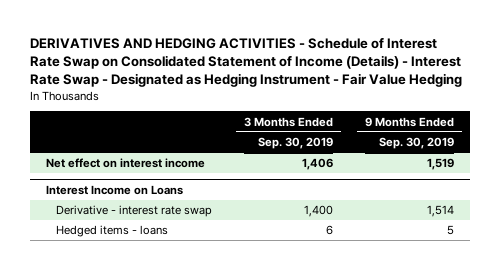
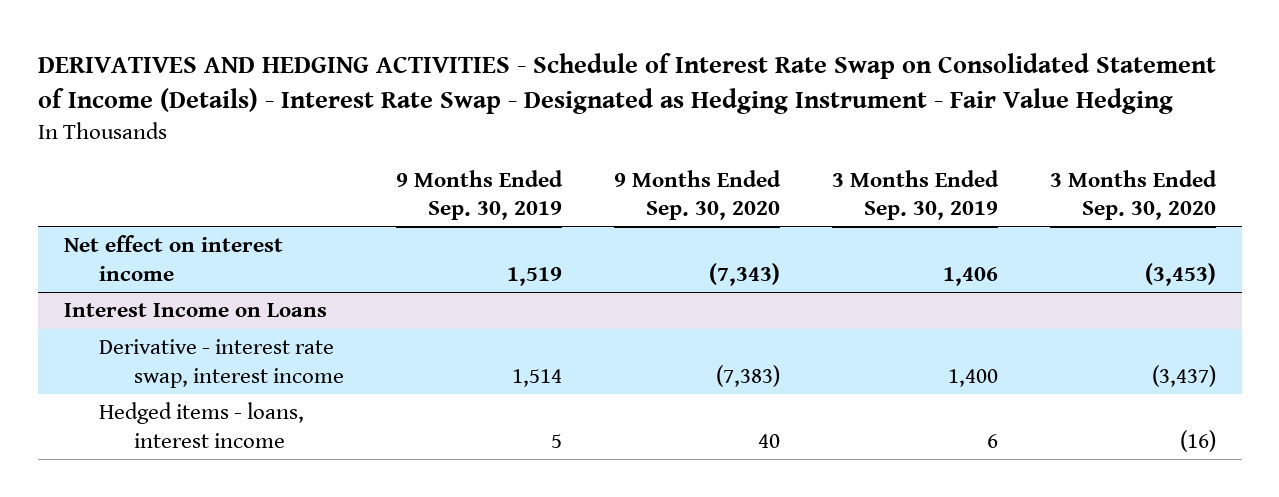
none -> [613,169,781,220] 9 Months Ended Sep. 30, 2020
none -> [1049,169,1217,220] 3 Months Ended Sep. 30, 2020
[56,205,213,218] Derivative - interest rate swap -> [98,339,344,388] Derivative - interest rate swap, interest income
[56,225,169,238] Hedged items - loans -> [98,402,304,448] Hedged items - loans, interest income

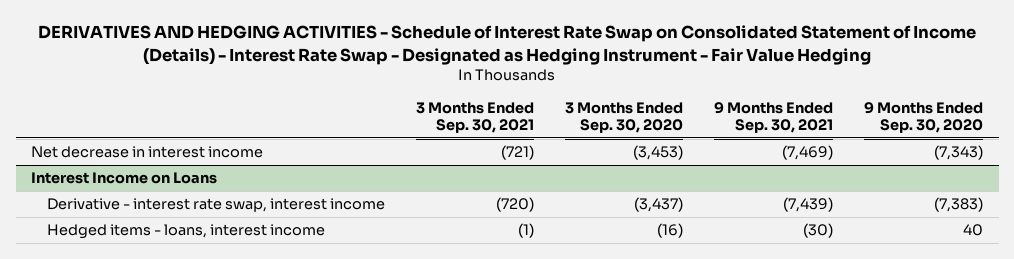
[395,169,563,220] 9 Months Ended Sep. 30, 2019 -> none
[831,169,999,220] 3 Months Ended Sep. 30, 2019 -> none
none -> [416,102,535,134] 3 Months Ended Sep. 30, 2021
none -> [714,102,834,134] 9 Months Ended Sep. 30, 2021
[63,235,283,281] Net effect on interest income -> [31,146,264,159] Net decrease in interest income

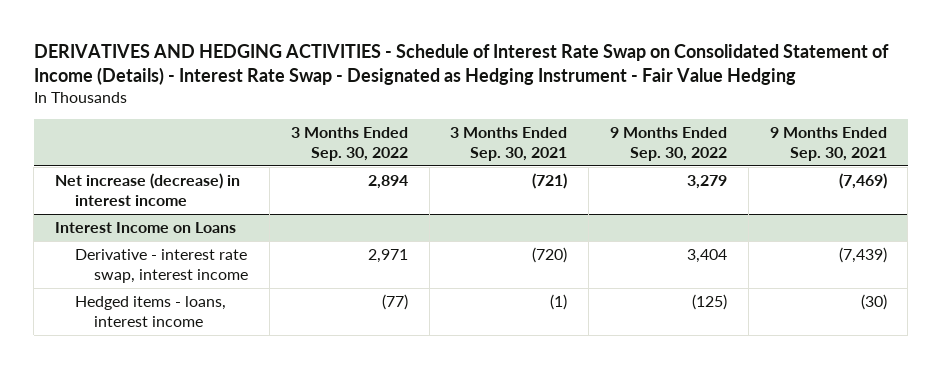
[565,102,684,134] 3 Months Ended Sep. 30, 2020 -> none
[864,102,984,134] 9 Months Ended Sep. 30, 2020 -> none
none -> [290,126,408,161] 3 Months Ended Sep. 30, 2022
none -> [610,126,728,161] 9 Months Ended Sep. 30, 2022
[31,146,264,159] Net decrease in interest income -> [55,172,241,206] Net increase (decrease) in interest income

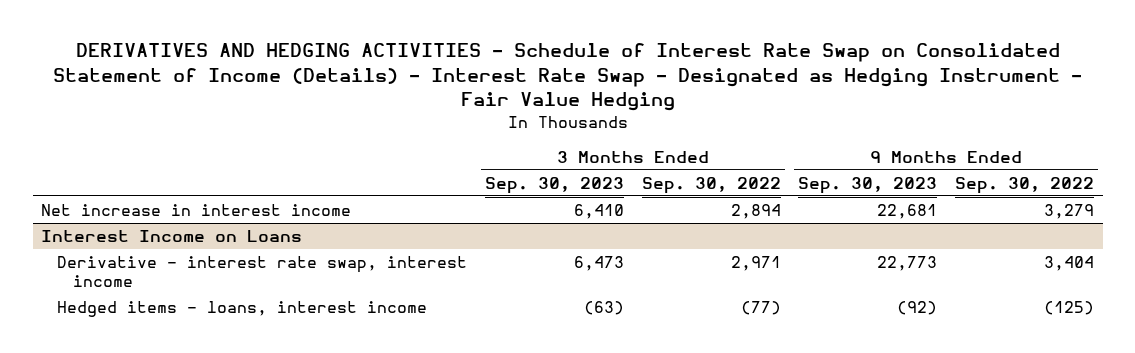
[450,126,568,161] 3 Months Ended Sep. 30, 2021 -> none
[769,126,887,161] 9 Months Ended Sep. 30, 2021 -> none
none -> [484,176,624,194] Sep. 30, 2023
none -> [798,176,938,194] Sep. 30, 2023
[55,172,241,206] Net increase (decrease) in interest income -> [41,204,352,217] Net increase in interest income

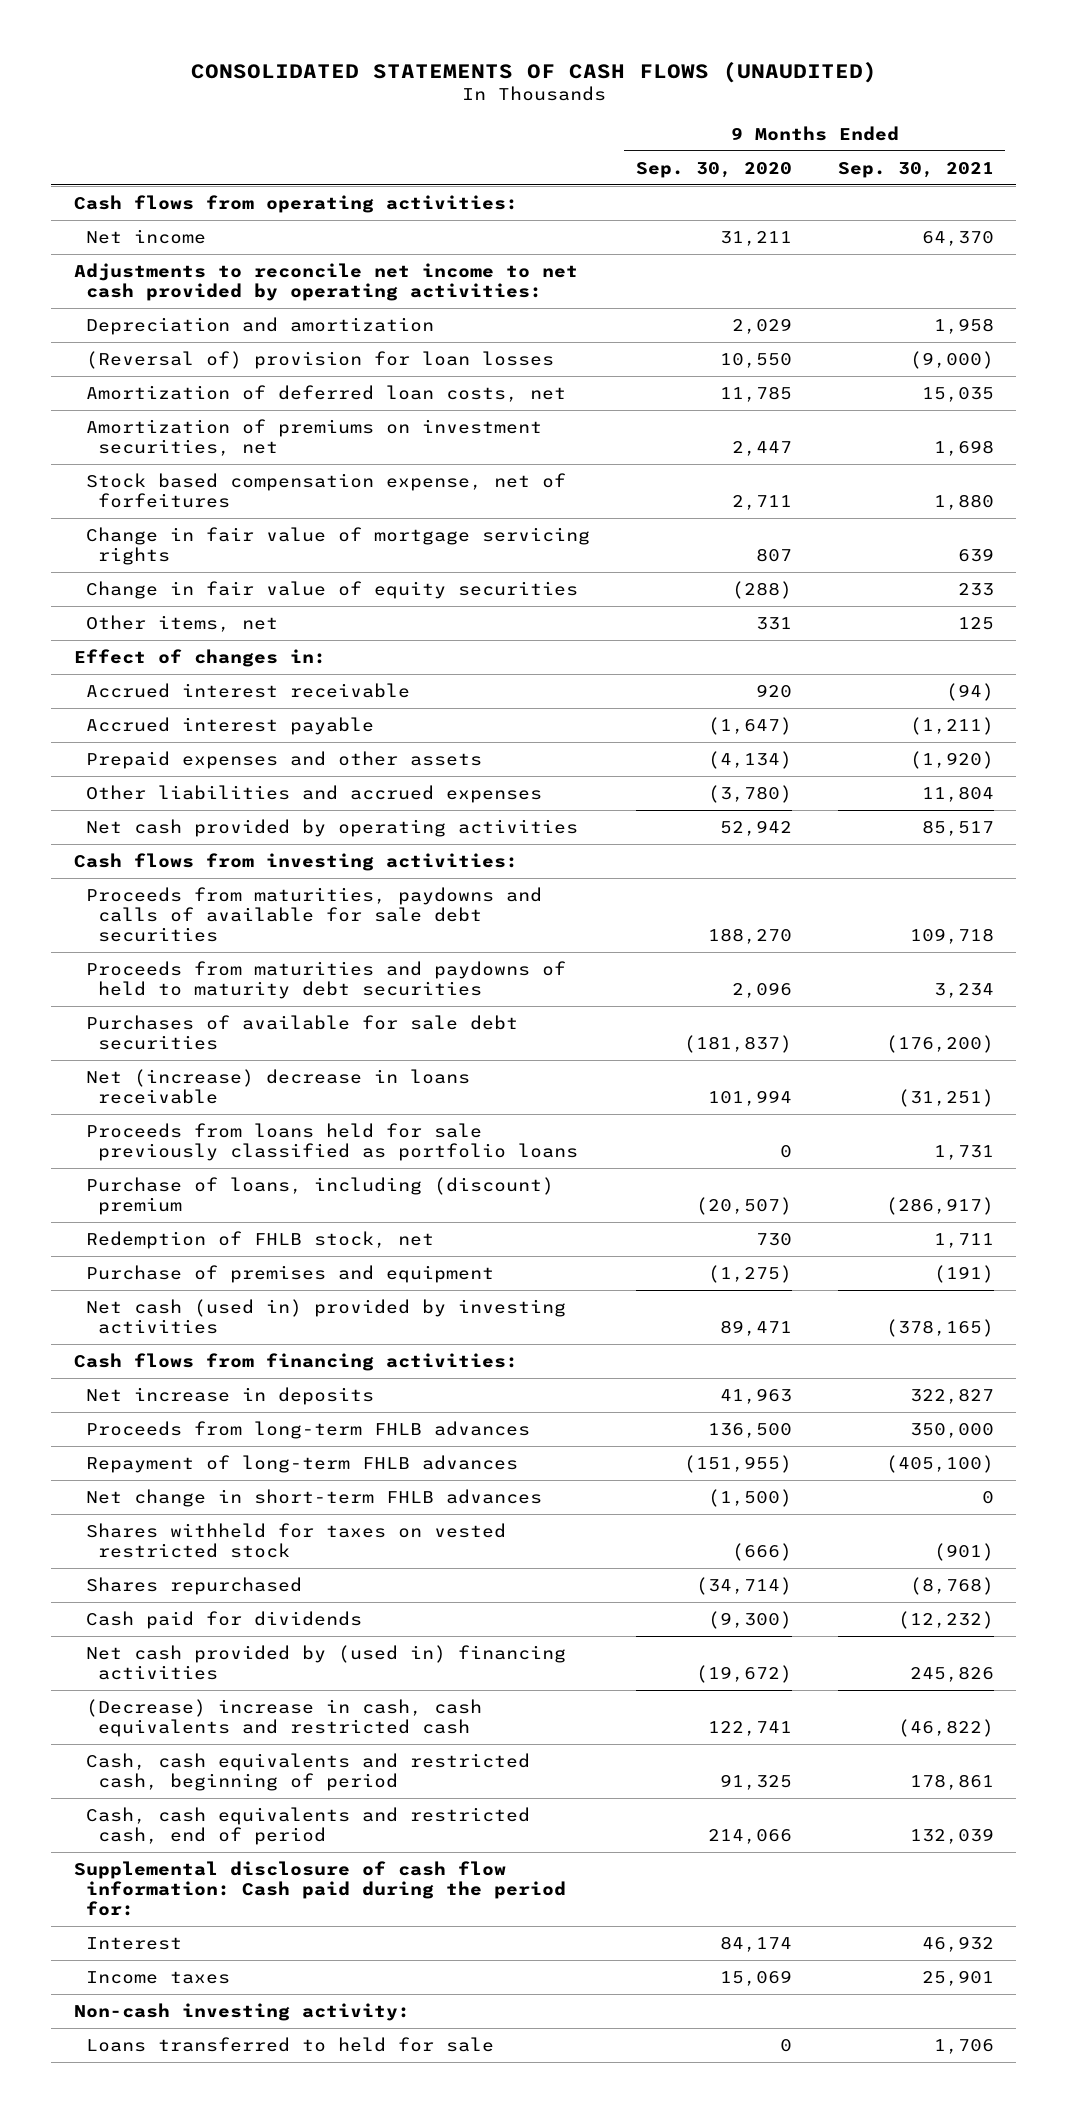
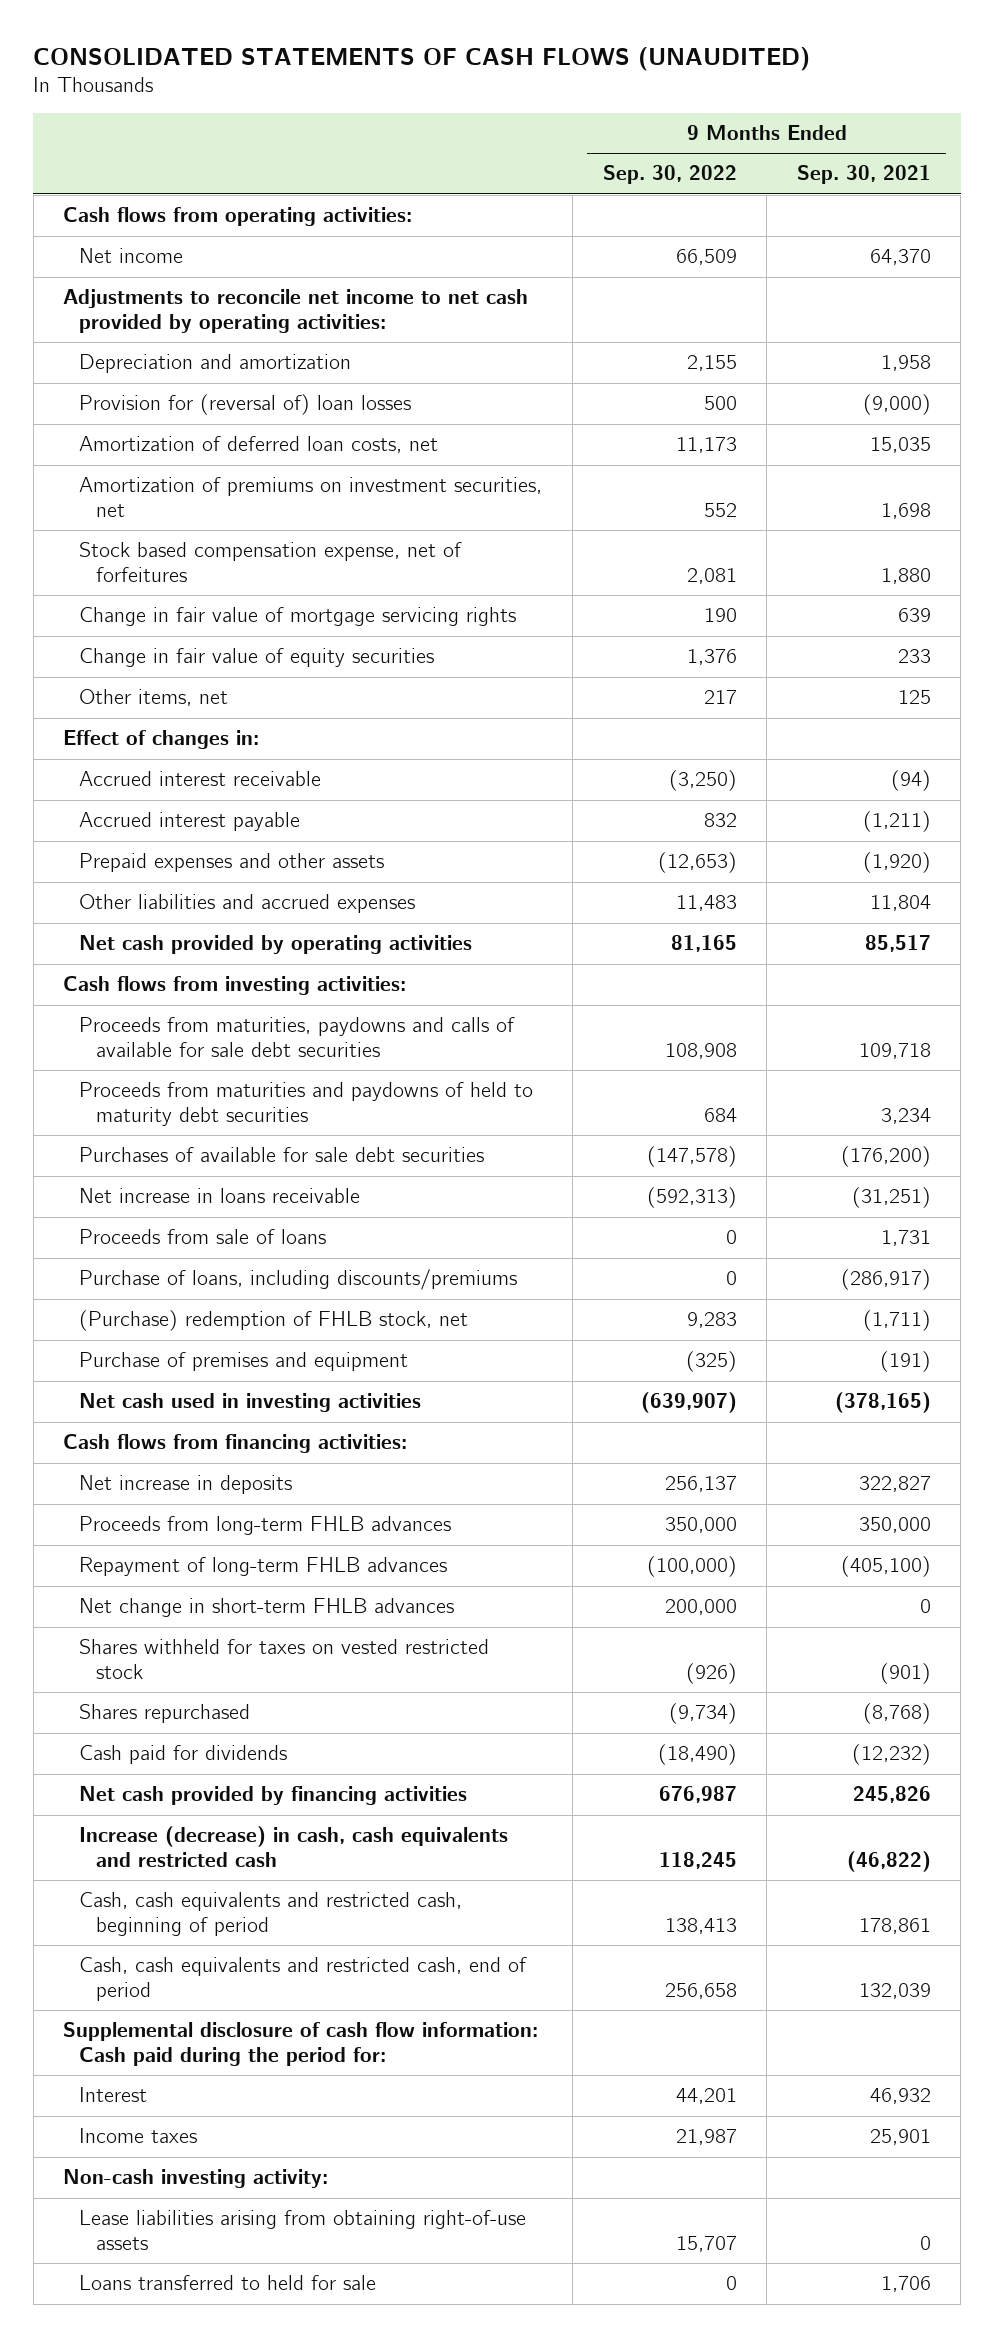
[635,161,792,178] Sep. 30, 2020 -> none
none -> [602,165,737,185] Sep. 30, 2022
[86,350,555,369] (Reversal of) provision for loan losses -> [79,394,412,416] Provision for (reversal of) loan losses
[86,1068,471,1104] Net (increase) decrease in loans receivable -> [79,1188,361,1204] Net increase in loans receivable
[86,1122,579,1161] Proceeds from loans held for sale previously classified as portfolio loans -> [79,1229,327,1245] Proceeds from sale of loans
[86,1176,555,1215] Purchase of loans, including (discount) premium -> [79,1269,518,1291] Purchase of loans, including discounts/premiums
[86,1230,435,1249] Redemption of FHLB stock, net -> [79,1310,469,1332] (Purchase) redemption of FHLB stock, net
[933,1232,994,1248] 1,711 -> [862,1310,931,1332] (1,711)
[86,1298,567,1334] Net cash (used in) provided by investing activities -> [79,1393,422,1413] Net cash used in investing activities
[86,1644,567,1680] Net cash provided by (used in) financing activities -> [79,1786,468,1806] Net cash provided by financing activities
[86,1698,483,1737] (Decrease) increase in cash, cash equivalents and restricted cash -> [79,1826,509,1868] Increase (decrease) in cash, cash equivalents and restricted cash
none -> [79,2210,527,2251] Lease liabilities arising from obtaining right-of-use assets

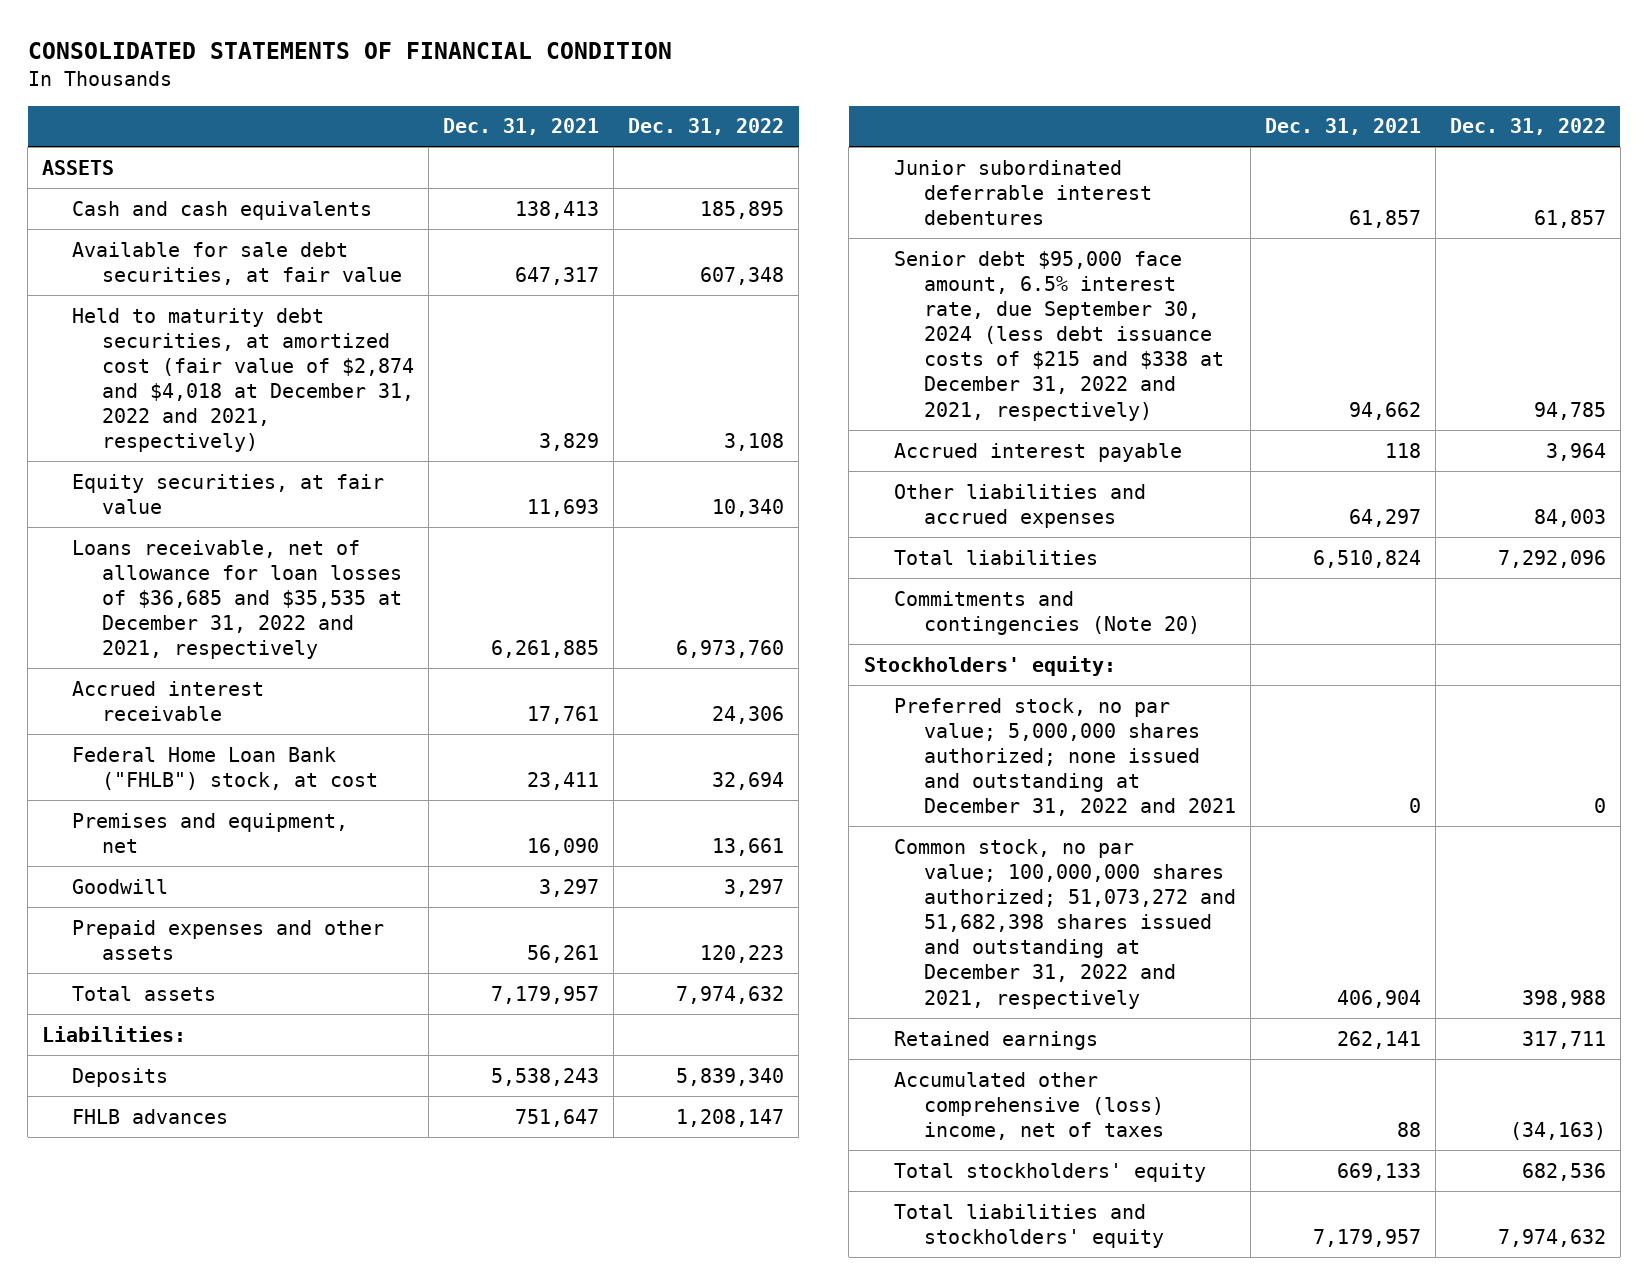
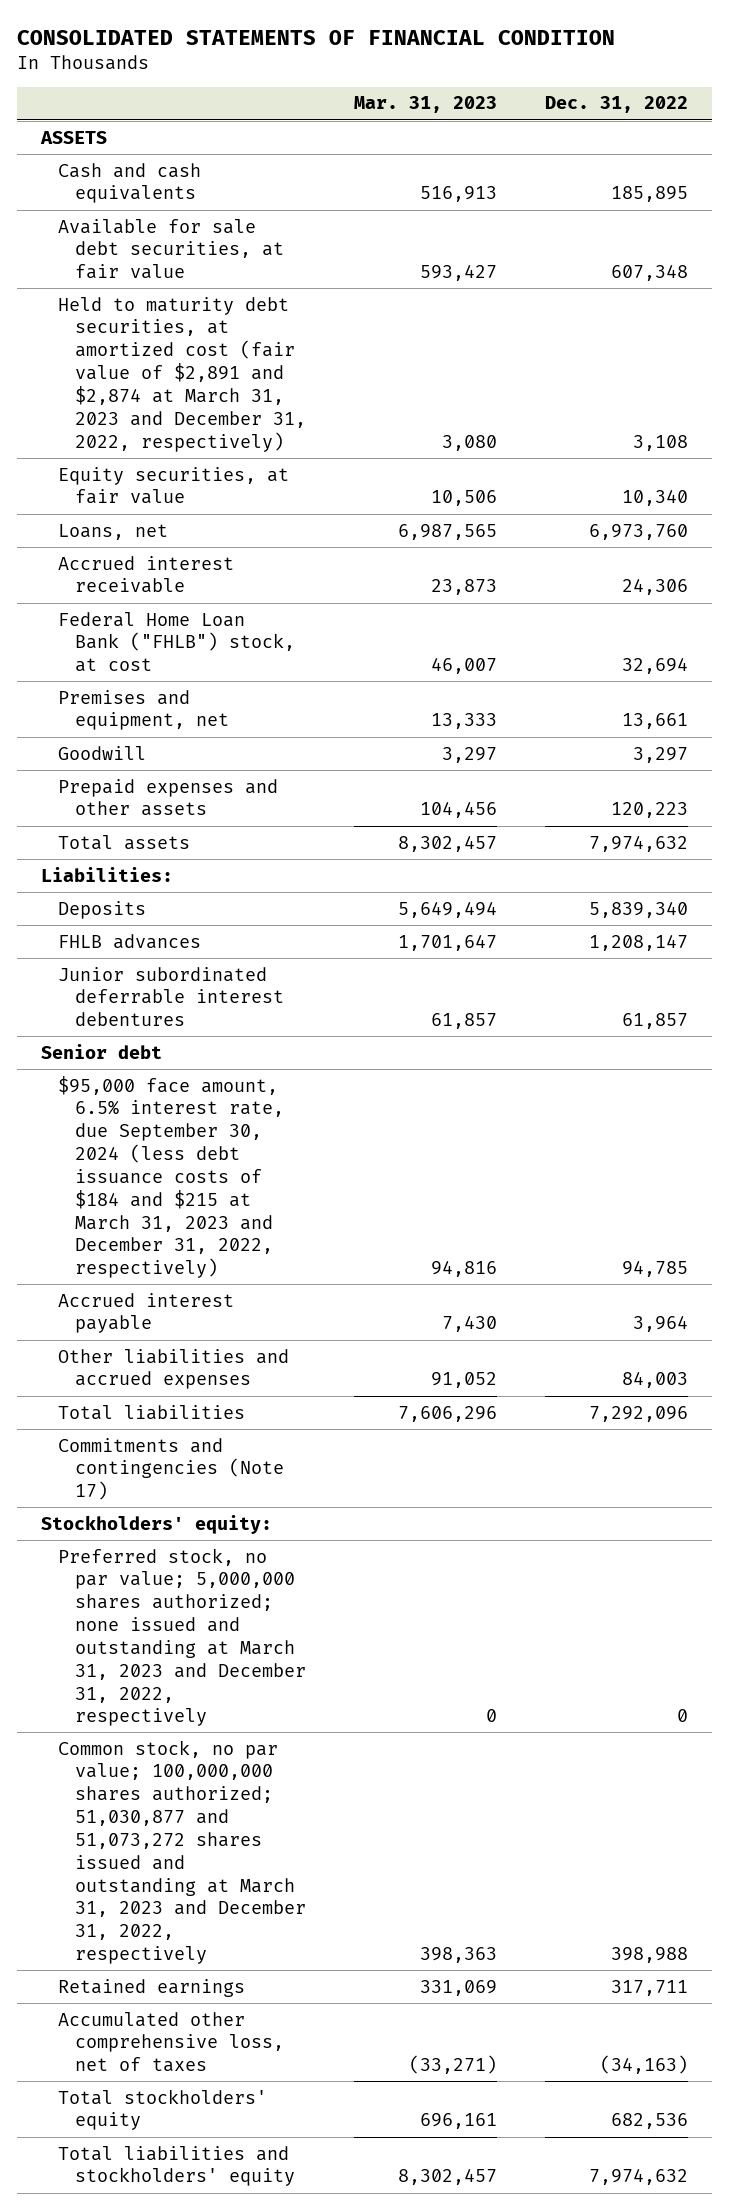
[443,118,600,136] Dec. 31, 2021 -> none
none -> [354,96,498,114] Mar. 31, 2023
[72,307,415,453] Held to maturity debt securities, at amortized cost (fair value of $2,874 and $4,018 at December 31, 2022 and 2021, respectively) -> [58,296,307,452] Held to maturity debt securities, at amortized cost (fair value of $2,891 and $2,874 at March 31, 2023 and December 31, 2022, respectively)
[72,539,403,660] Loans receivable, net of allowance for loan losses of $36,685 and $35,535 at December 31, 2022 and 2021, respectively -> [58,523,169,540] Loans, net
none -> [41,1043,163,1059] Senior debt
[893,250,1224,421] Senior debt $95,000 face amount, 6.5% interest rate, due September 30, 2024 (less debt issuance costs of $215 and $338 at December 31, 2022 and 2021, respectively) -> [58,1075,285,1279] $95,000 face amount, 6.5% interest rate, due September 30, 2024 (less debt issuance costs of $184 and $215 at March 31, 2023 and December 31, 2022, respectively)
[893,590,1200,635] Commitments and contingencies (Note 20) -> [58,1437,285,1501] Commitments and contingencies (Note 17)
[893,697,1236,817] Preferred stock, no par value; 5,000,000 shares authorized; none issued and outstanding at December 31, 2022 and 2021 -> [58,1547,307,1727] Preferred stock, no par value; 5,000,000 shares authorized; none issued and outstanding at March 31, 2023 and December 31, 2022, respectively
[893,838,1236,1009] Common stock, no par value; 100,000,000 shares authorized; 51,073,272 and 51,682,398 shares issued and outstanding at December 31, 2022 and 2021, respectively -> [58,1739,307,1964] Common stock, no par value; 100,000,000 shares authorized; 51,030,877 and 51,073,272 shares issued and outstanding at March 31, 2023 and December 31, 2022, respectively
[893,1071,1164,1140] Accumulated other comprehensive (loss) income, net of taxes -> [58,2011,285,2073] Accumulated other comprehensive loss, net of taxes

